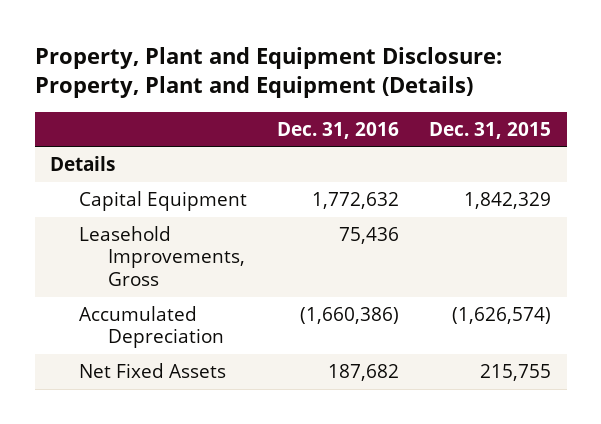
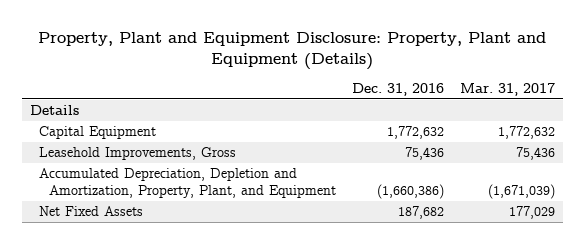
[429,121,552,139] Dec. 31, 2015 -> none
none -> [460,82,556,96] Mar. 31, 2017
[79,305,225,349] Accumulated Depreciation -> [39,168,337,198] Accumulated Depreciation, Depletion and Amortization, Property, Plant, and Equipment

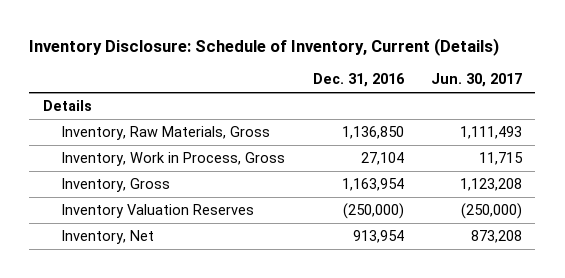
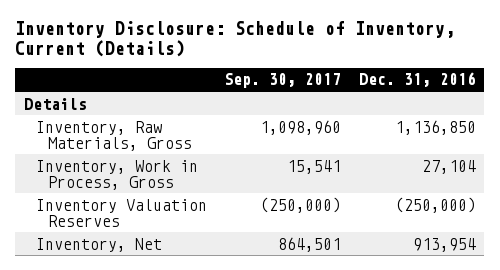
[430,73,522,88] Jun. 30, 2017 -> none
none -> [224,73,342,89] Sep. 30, 2017
[61,177,171,192] Inventory, Gross -> none

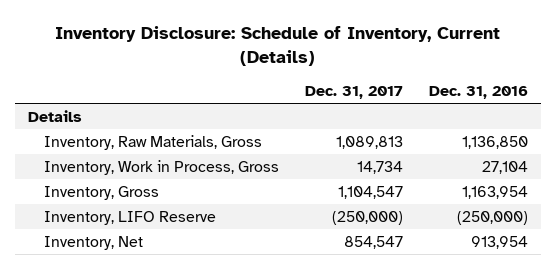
[224,73,342,89] Sep. 30, 2017 -> none
none -> [304,85,403,99] Dec. 31, 2017
[35,198,207,227] Inventory Valuation Reserves -> none
none -> [43,185,159,200] Inventory, Gross
none -> [43,210,216,225] Inventory, LIFO Reserve

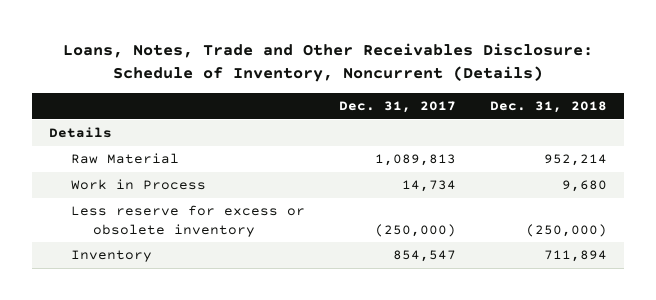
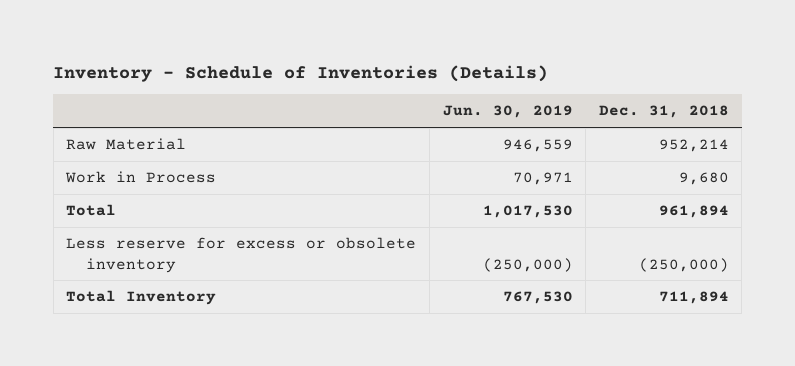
[63,43,594,83] Loans, Notes, Trade and Other Receivables Disclosure: Schedule of Inventory, Noncurrent (Details) -> [53,65,549,83] Inventory - Schedule of Inventories (Details)
[339,101,457,114] Dec. 31, 2017 -> none
none -> [442,105,573,119] Jun. 30, 2019
[49,127,113,139] Details -> none
none -> [66,204,117,217] Total
[71,250,153,263] Inventory -> [66,290,217,306] Total Inventory

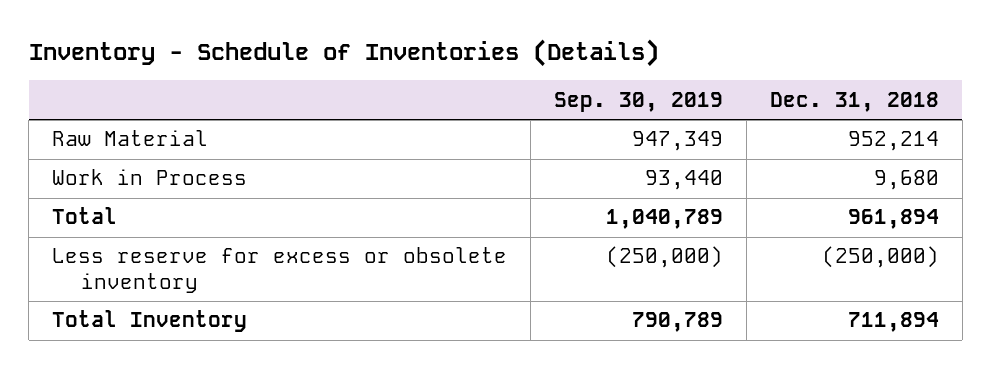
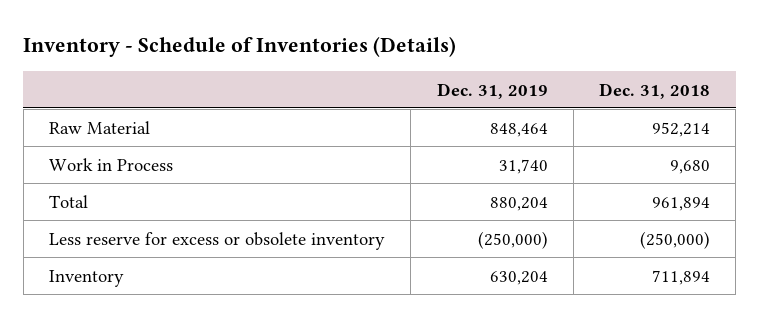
[553,91,723,112] Sep. 30, 2019 -> none
none -> [436,82,548,99] Dec. 31, 2019
[51,310,247,333] Total Inventory -> [49,269,125,287] Inventory

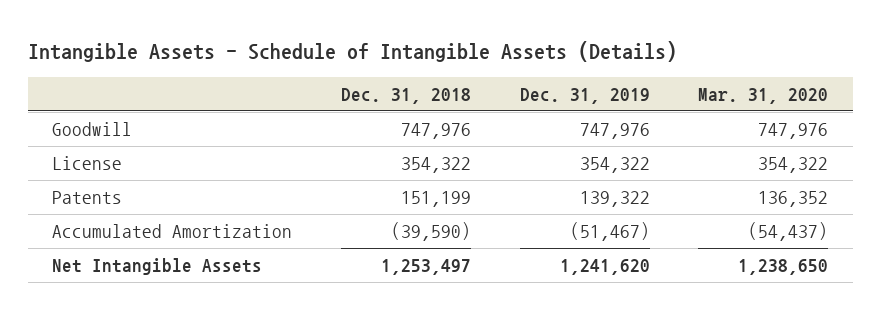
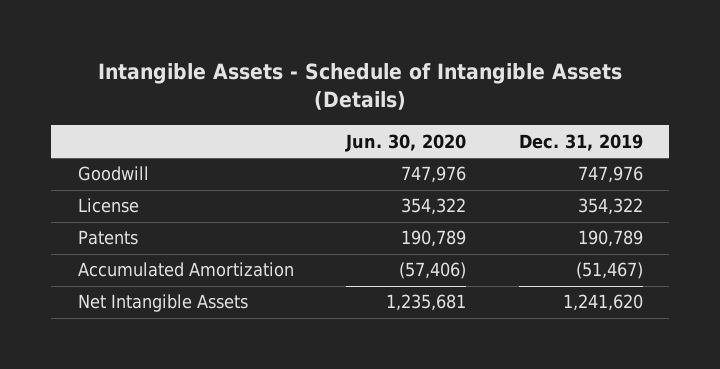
[341,87,472,104] Dec. 31, 2018 -> none
[698,87,829,104] Mar. 31, 2020 -> none
none -> [345,133,467,152] Jun. 30, 2020
[579,191,650,208] 139,322 -> [577,230,643,248] 190,789

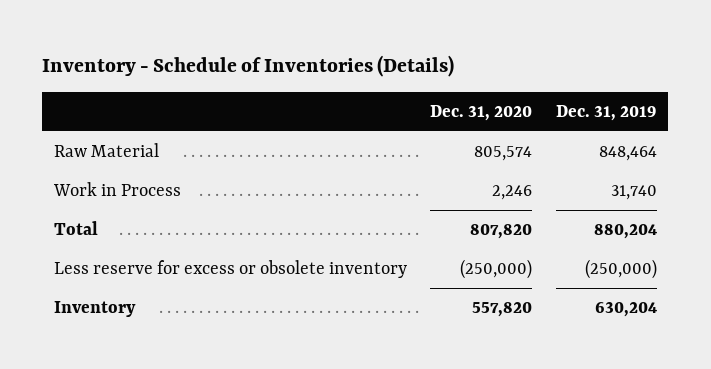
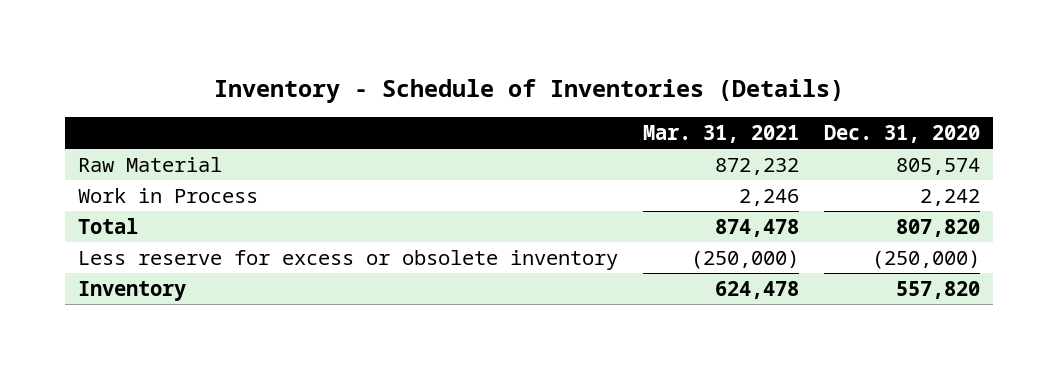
[555,104,657,121] Dec. 31, 2019 -> none
none -> [643,124,800,143] Mar. 31, 2021
[492,185,533,201] 2,246 -> [920,189,981,207] 2,242

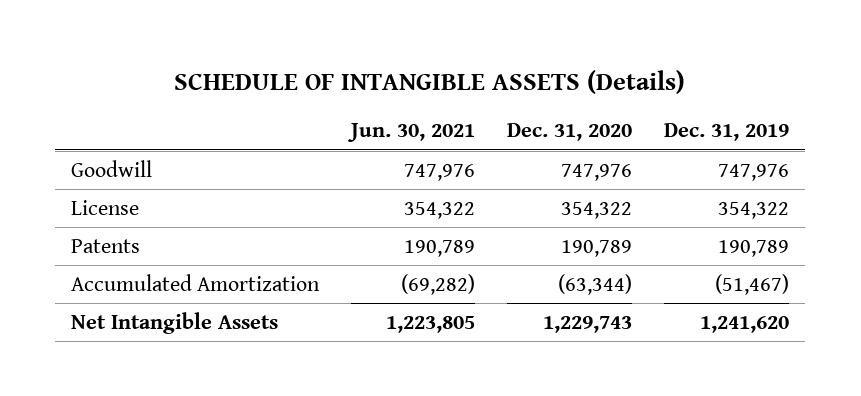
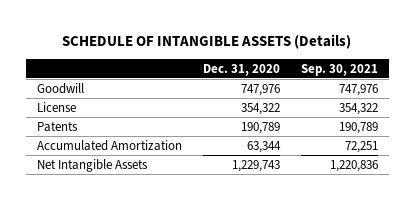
[347,123,476,143] Jun. 30, 2021 -> none
[664,123,790,142] Dec. 31, 2019 -> none
none -> [301,64,379,77] Sep. 30, 2021
[558,273,633,295] (63,344) -> [246,140,281,153] 63,344

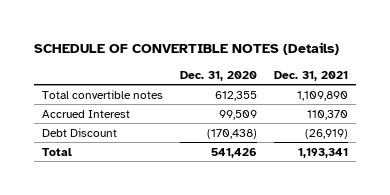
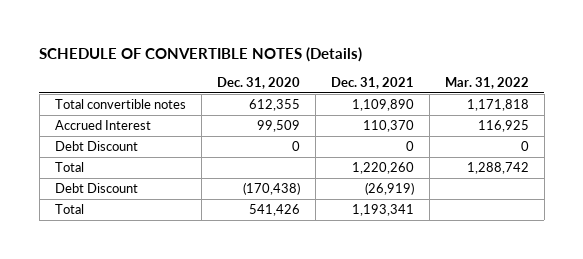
none -> [444,76,529,89] Mar. 31, 2022
none -> [54,140,138,151] Debt Discount
none -> [54,161,84,172] Total

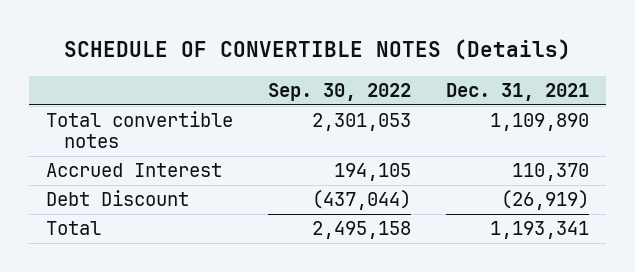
[216,76,300,89] Dec. 31, 2020 -> none
[444,76,529,89] Mar. 31, 2022 -> none
none -> [268,82,412,101] Sep. 30, 2022
[54,140,138,151] Debt Discount -> none
[54,161,84,172] Total -> none

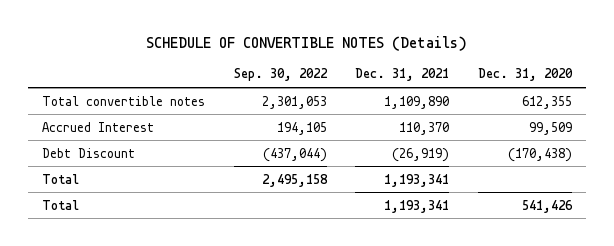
none -> [477,68,573,82] Dec. 31, 2020
none -> [42,199,80,210] Total

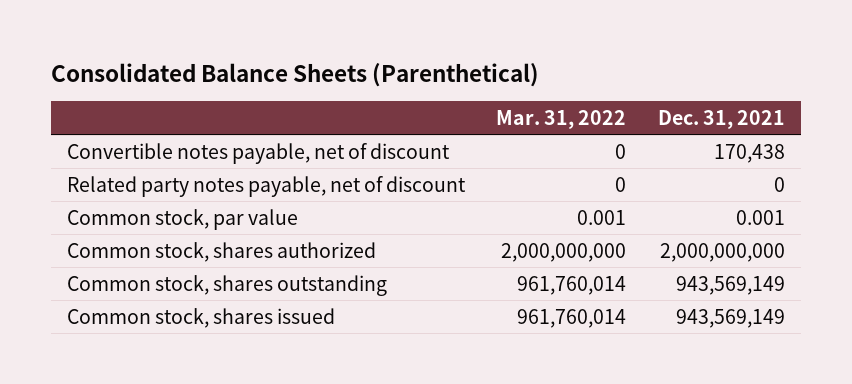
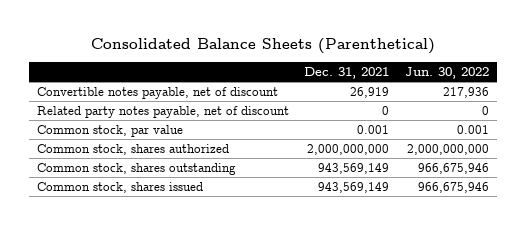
[496,109,627,129] Mar. 31, 2022 -> none
none -> [405,67,490,80] Jun. 30, 2022
[713,143,785,163] 170,438 -> [350,87,390,99] 26,919

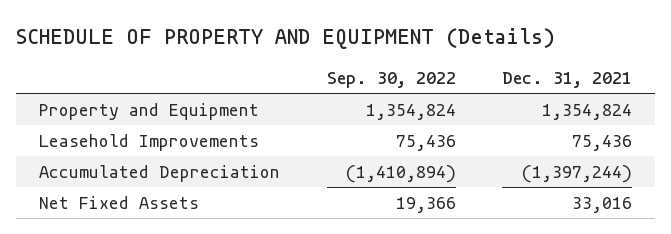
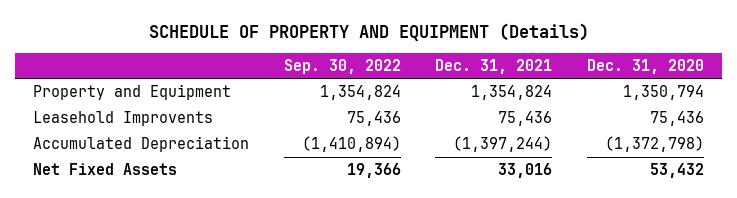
none -> [587,58,705,74] Dec. 31, 2020
[39,133,260,151] Leasehold Improvements -> [32,111,213,127] Leasehold Improvents

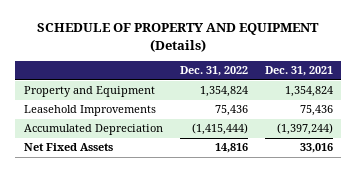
[283,58,401,74] Sep. 30, 2022 -> none
[587,58,705,74] Dec. 31, 2020 -> none
none -> [179,66,248,77] Dec. 31, 2022
[32,111,213,127] Leasehold Improvents -> [23,105,156,117] Leasehold Improvements

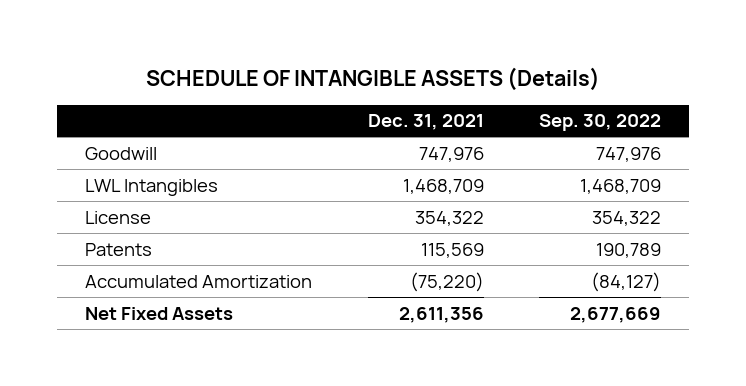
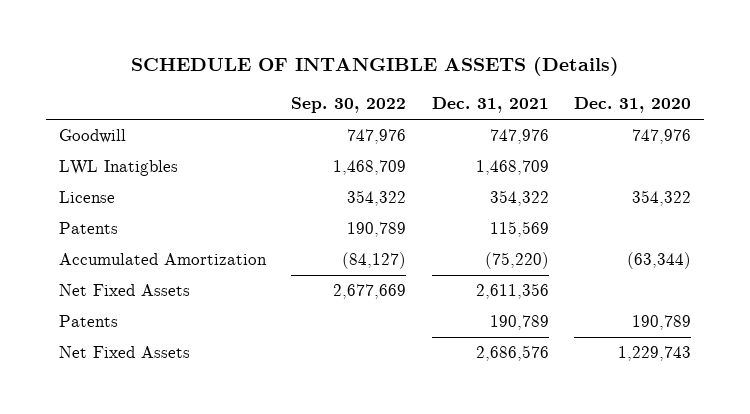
none -> [574,97,692,114] Dec. 31, 2020
[84,178,218,196] LWL Intangibles -> [58,160,178,177] LWL Inatigbles
none -> [58,315,118,328] Patents
none -> [58,346,190,359] Net Fixed Assets

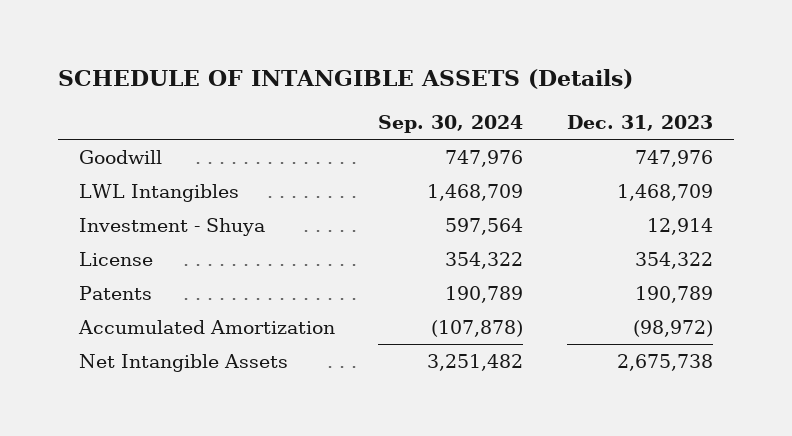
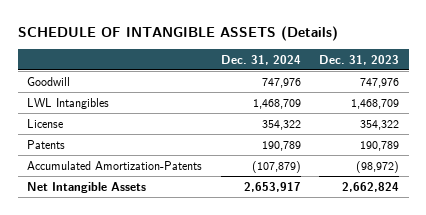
[378,115,524,134] Sep. 30, 2024 -> none
none -> [220,54,301,65] Dec. 31, 2024
[79,218,266,237] Investment - Shuya -> none
[78,320,336,335] Accumulated Amortization -> [26,160,202,170] Accumulated Amortization-Patents
[616,354,713,372] 2,675,738 -> [342,181,400,192] 2,662,824

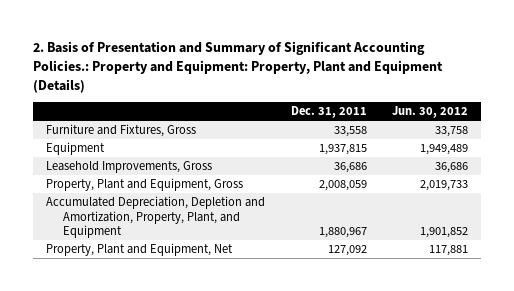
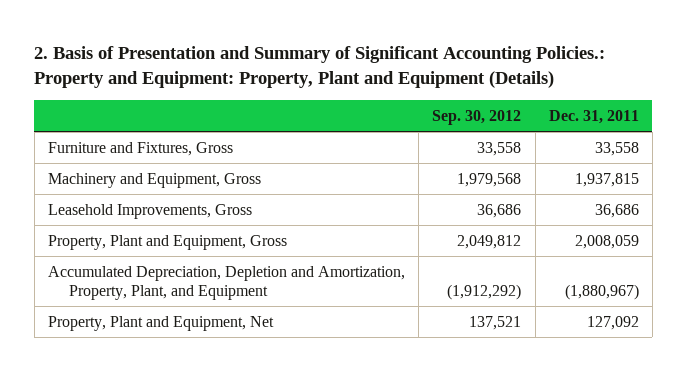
[392,106,469,119] Jun. 30, 2012 -> none
none -> [432,110,522,126] Sep. 30, 2012
[45,142,105,156] Equipment -> [47,172,261,188] Machinery and Equipment, Gross
[318,227,367,239] 1,880,967 -> [564,284,639,301] (1,880,967)

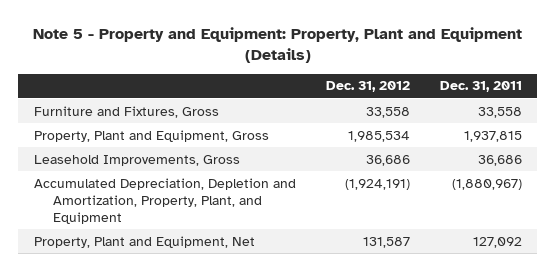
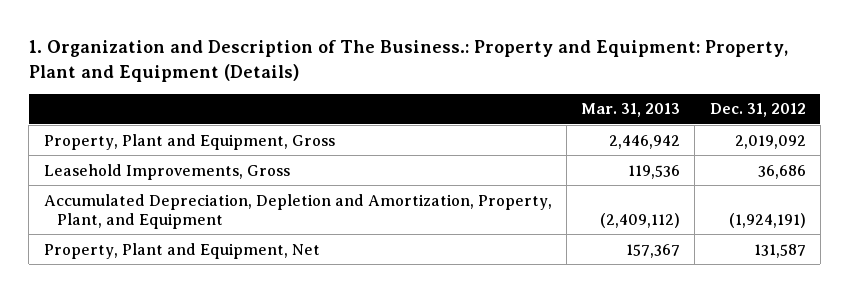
[32,27,522,64] Note 5 - Property and Equipment: Property, Plant and Equipment (Details) -> [28,40,788,82] 1. Organization and Description of The Business.: Property and Equipment: Property, Plant and Equipment (Details)
[440,81,523,93] Dec. 31, 2011 -> none
none -> [581,103,681,118] Mar. 31, 2013
[33,105,219,118] Furniture and Fixtures, Gross -> none
[347,130,410,142] 1,985,534 -> [734,134,806,149] 2,019,092

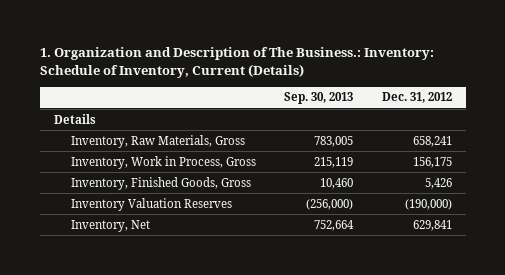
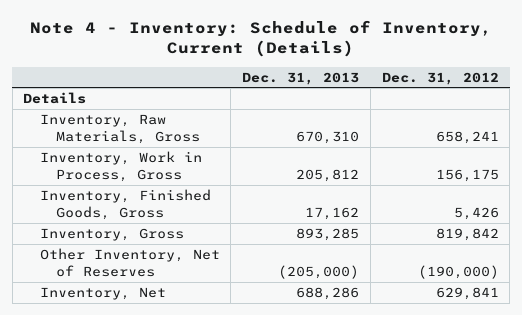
[39,47,434,79] 1. Organization and Description of The Business.: Inventory: Schedule of Inventory, Current (Details) -> [30,19,493,58] Note 4 - Inventory: Schedule of Inventory, Current (Details)
[284,92,354,105] Sep. 30, 2013 -> none
none -> [242,71,360,85] Dec. 31, 2013
[71,197,233,211] Inventory Valuation Reserves -> none
none -> [39,228,184,242] Inventory, Gross
none -> [39,248,220,277] Other Inventory, Net of Reserves

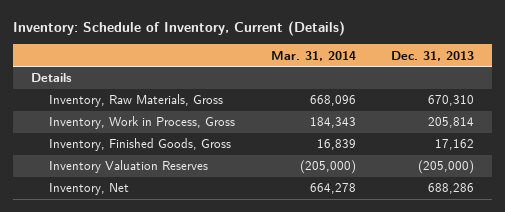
[30,19,493,58] Note 4 - Inventory: Schedule of Inventory, Current (Details) -> [12,20,345,36] Inventory: Schedule of Inventory, Current (Details)
[381,71,499,85] Dec. 31, 2012 -> none
none -> [270,50,356,61] Mar. 31, 2014
[296,168,360,182] 205,812 -> [428,117,475,129] 205,814
[39,228,184,242] Inventory, Gross -> none
[39,248,220,277] Other Inventory, Net of Reserves -> none
none -> [49,160,209,174] Inventory Valuation Reserves

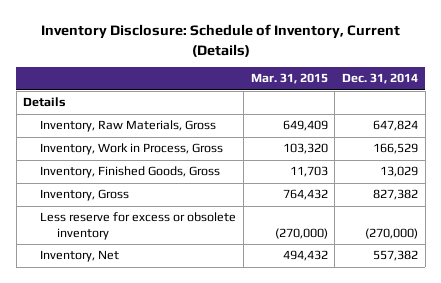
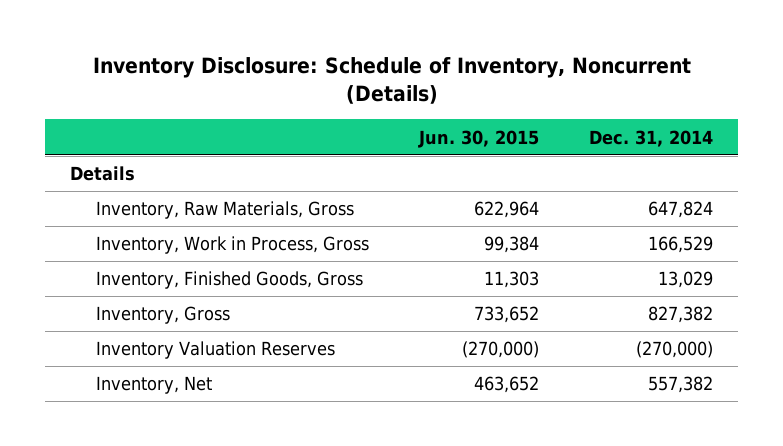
[40,24,400,57] Inventory Disclosure: Schedule of Inventory, Current (Details) -> [92,57,691,105] Inventory Disclosure: Schedule of Inventory, Noncurrent (Details)
[250,73,328,85] Mar. 31, 2015 -> none
none -> [418,129,540,148] Jun. 30, 2015
[40,212,237,241] Less reserve for excess or obsolete inventory -> none
none -> [95,341,335,360] Inventory Valuation Reserves

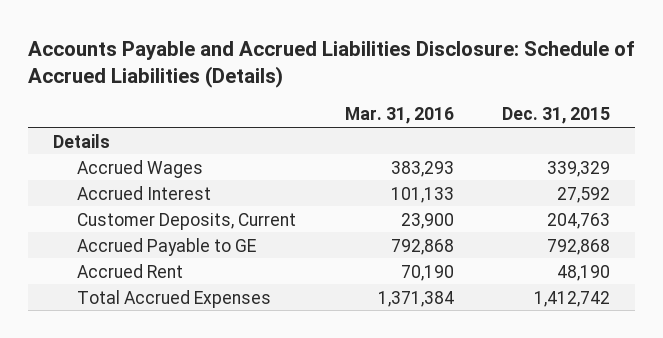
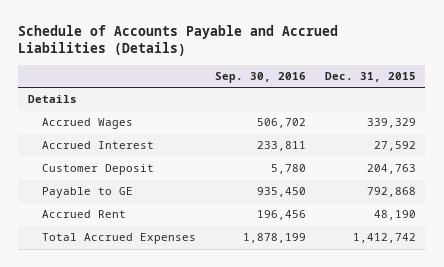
[28,40,635,89] Accounts Payable and Accrued Liabilities Disclosure: Schedule of Accrued Liabilities (Details) -> [18,24,339,57] Schedule of Accounts Payable and Accrued Liabilities (Details)
[344,107,454,125] Mar. 31, 2016 -> none
none -> [214,71,306,83] Sep. 30, 2016
[76,212,296,230] Customer Deposits, Current -> [42,164,155,176] Customer Deposit
[76,237,256,256] Accrued Payable to GE -> [42,187,134,199] Payable to GE

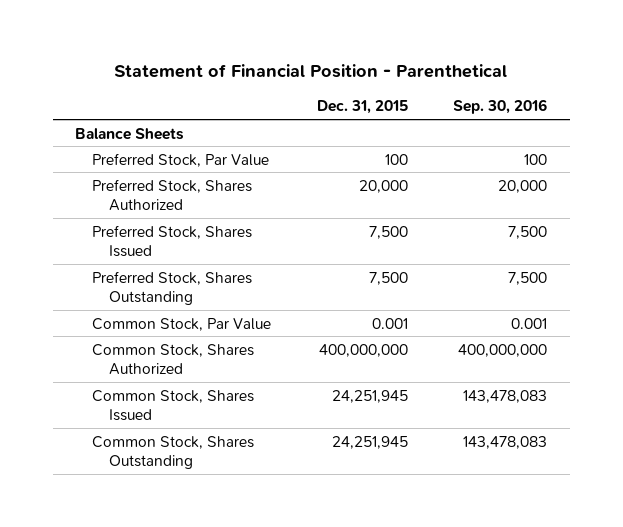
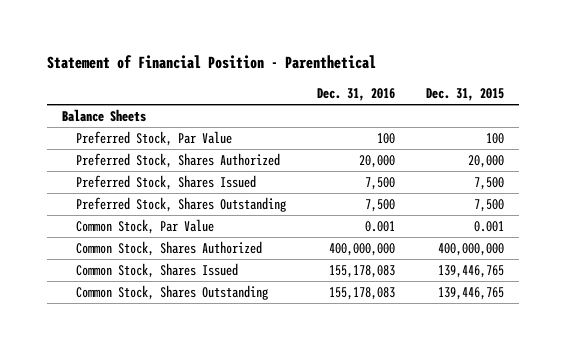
[453,99,548,115] Sep. 30, 2016 -> none
none -> [316,88,395,102] Dec. 31, 2016
[331,389,408,403] 24,251,945 -> [437,265,504,279] 139,446,765
[331,435,408,449] 24,251,945 -> [437,287,504,301] 139,446,765

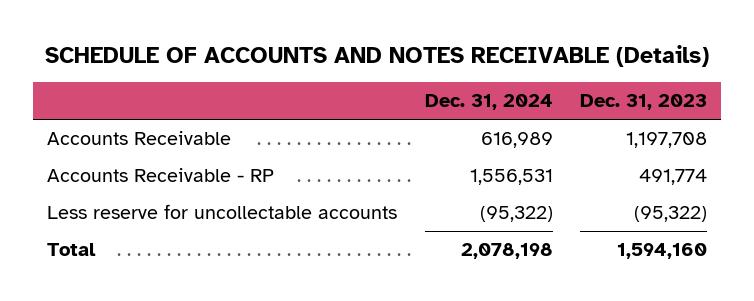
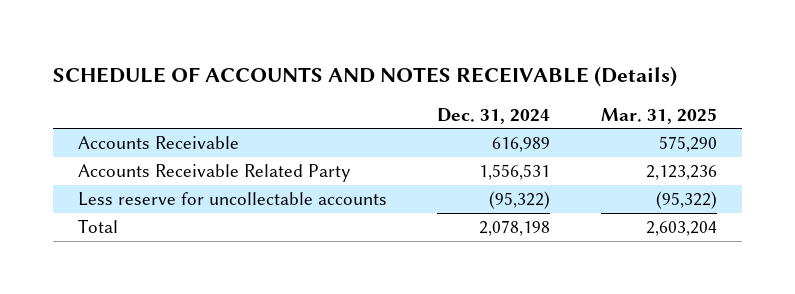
[580,94,708,111] Dec. 31, 2023 -> none
none -> [600,107,717,124] Mar. 31, 2025
[46,168,274,183] Accounts Receivable - RP -> [77,164,351,183] Accounts Receivable Related Party

